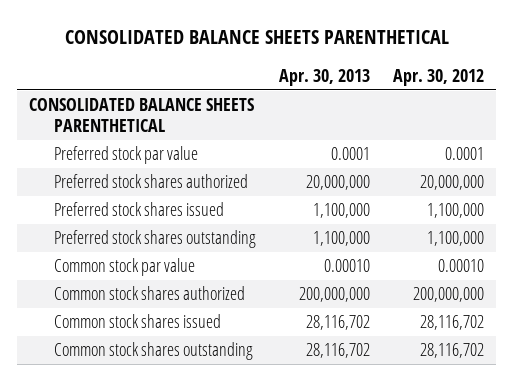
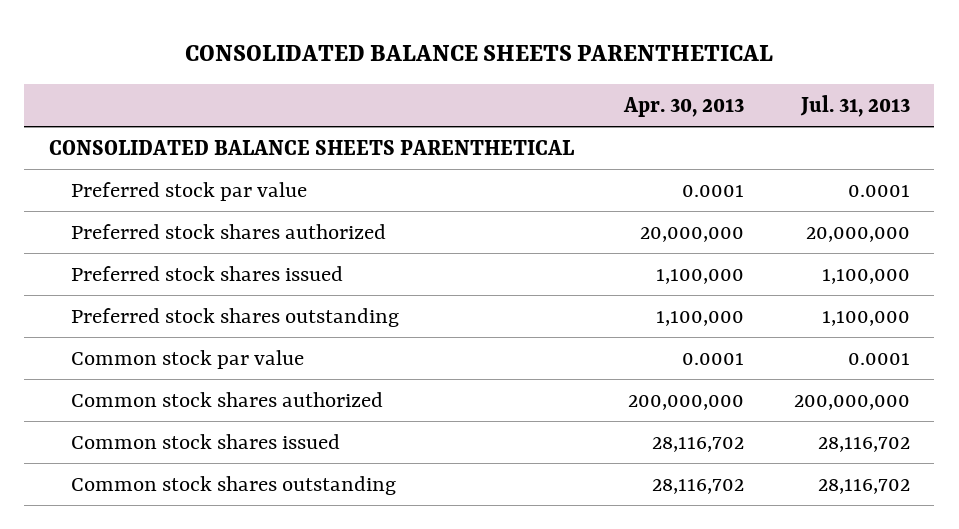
[393,69,485,87] Apr. 30, 2012 -> none
none -> [799,95,910,118] Jul. 31, 2013
[323,259,370,273] 0.00010 -> [681,352,744,365] 0.0001

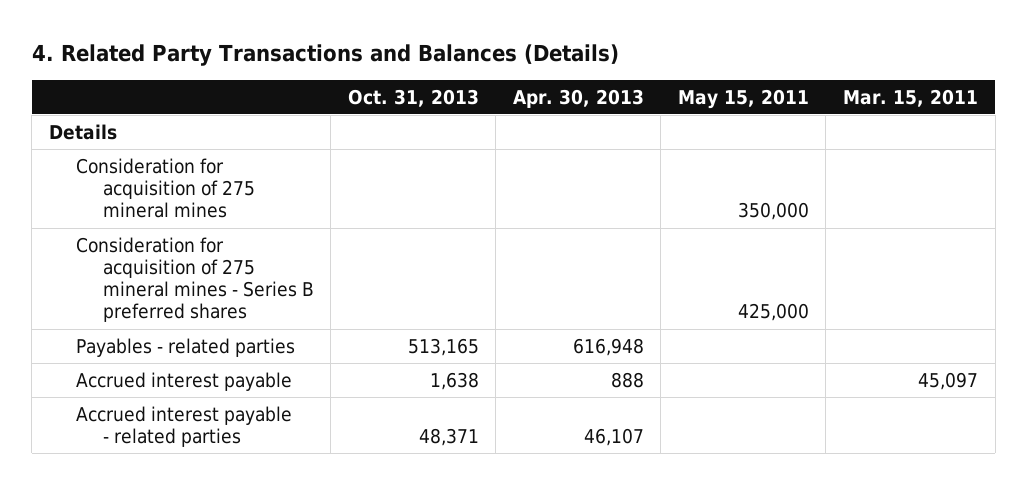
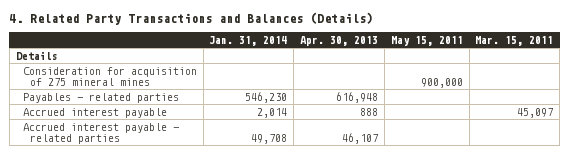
[347,88,479,107] Oct. 31, 2013 -> none
none -> [209,35,288,46] Jan. 31, 2014
[75,237,314,323] Consideration for acquisition of 275 mineral mines - Series B preferred shares -> none
[737,202,809,221] 350,000 -> [420,77,463,88] 900,000

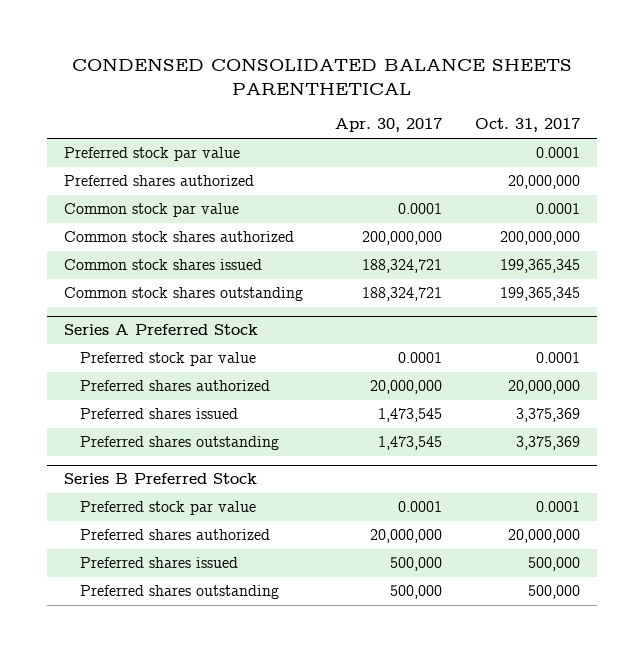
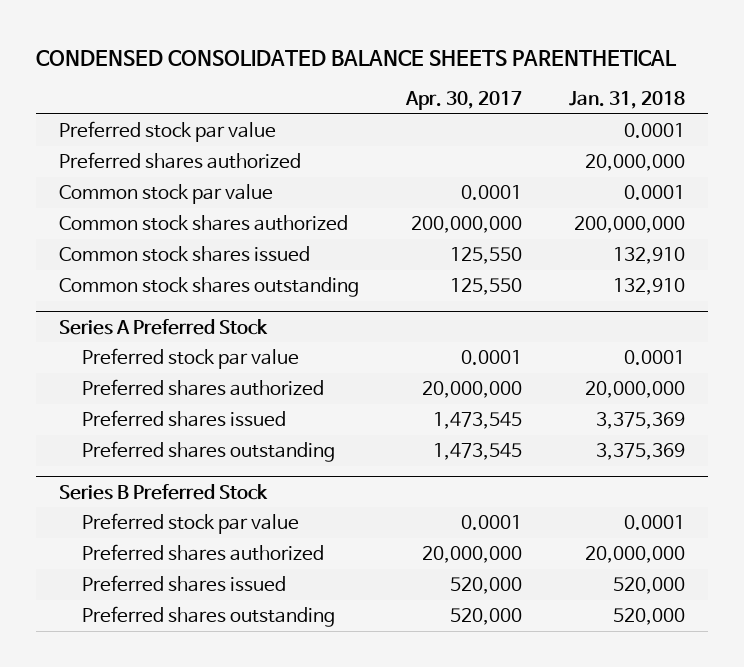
[475,118,581,133] Oct. 31, 2017 -> none
none -> [568,91,685,110] Jan. 31, 2018
[362,259,443,274] 188,324,721 -> [450,246,523,264] 125,550
[362,287,443,302] 188,324,721 -> [450,277,523,295] 125,550
[390,557,443,572] 500,000 -> [450,576,523,594] 520,000
[390,585,443,600] 500,000 -> [450,607,523,625] 520,000

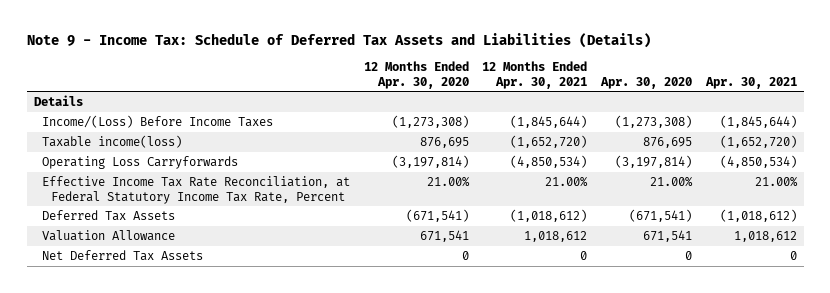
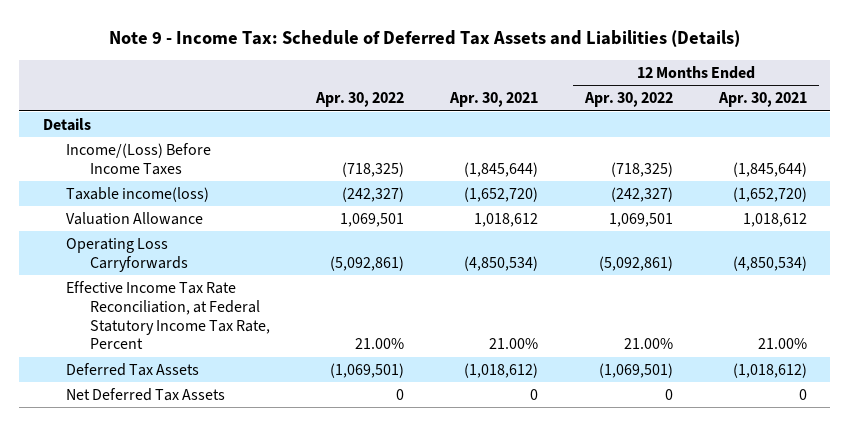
[363,61,469,89] 12 Months Ended Apr. 30, 2020 -> none
[600,76,693,89] Apr. 30, 2020 -> none
none -> [315,92,405,108] Apr. 30, 2022
none -> [583,92,673,108] Apr. 30, 2022
[42,229,176,241] Valuation Allowance -> [66,211,204,225] Valuation Allowance

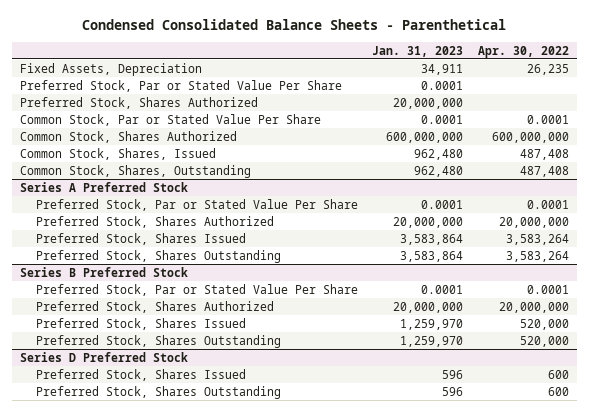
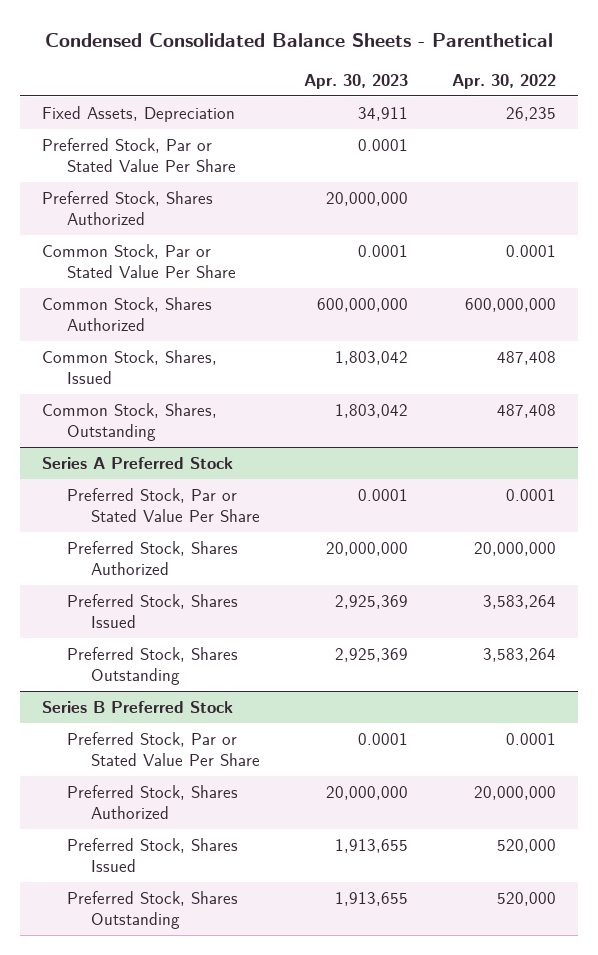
[372,45,464,57] Jan. 31, 2023 -> none
none -> [304,74,409,90] Apr. 30, 2023
[19,351,188,362] Series D Preferred Stock -> none
[35,368,246,381] Preferred Stock, Shares Issued -> none
[35,385,281,399] Preferred Stock, Shares Outstanding -> none

